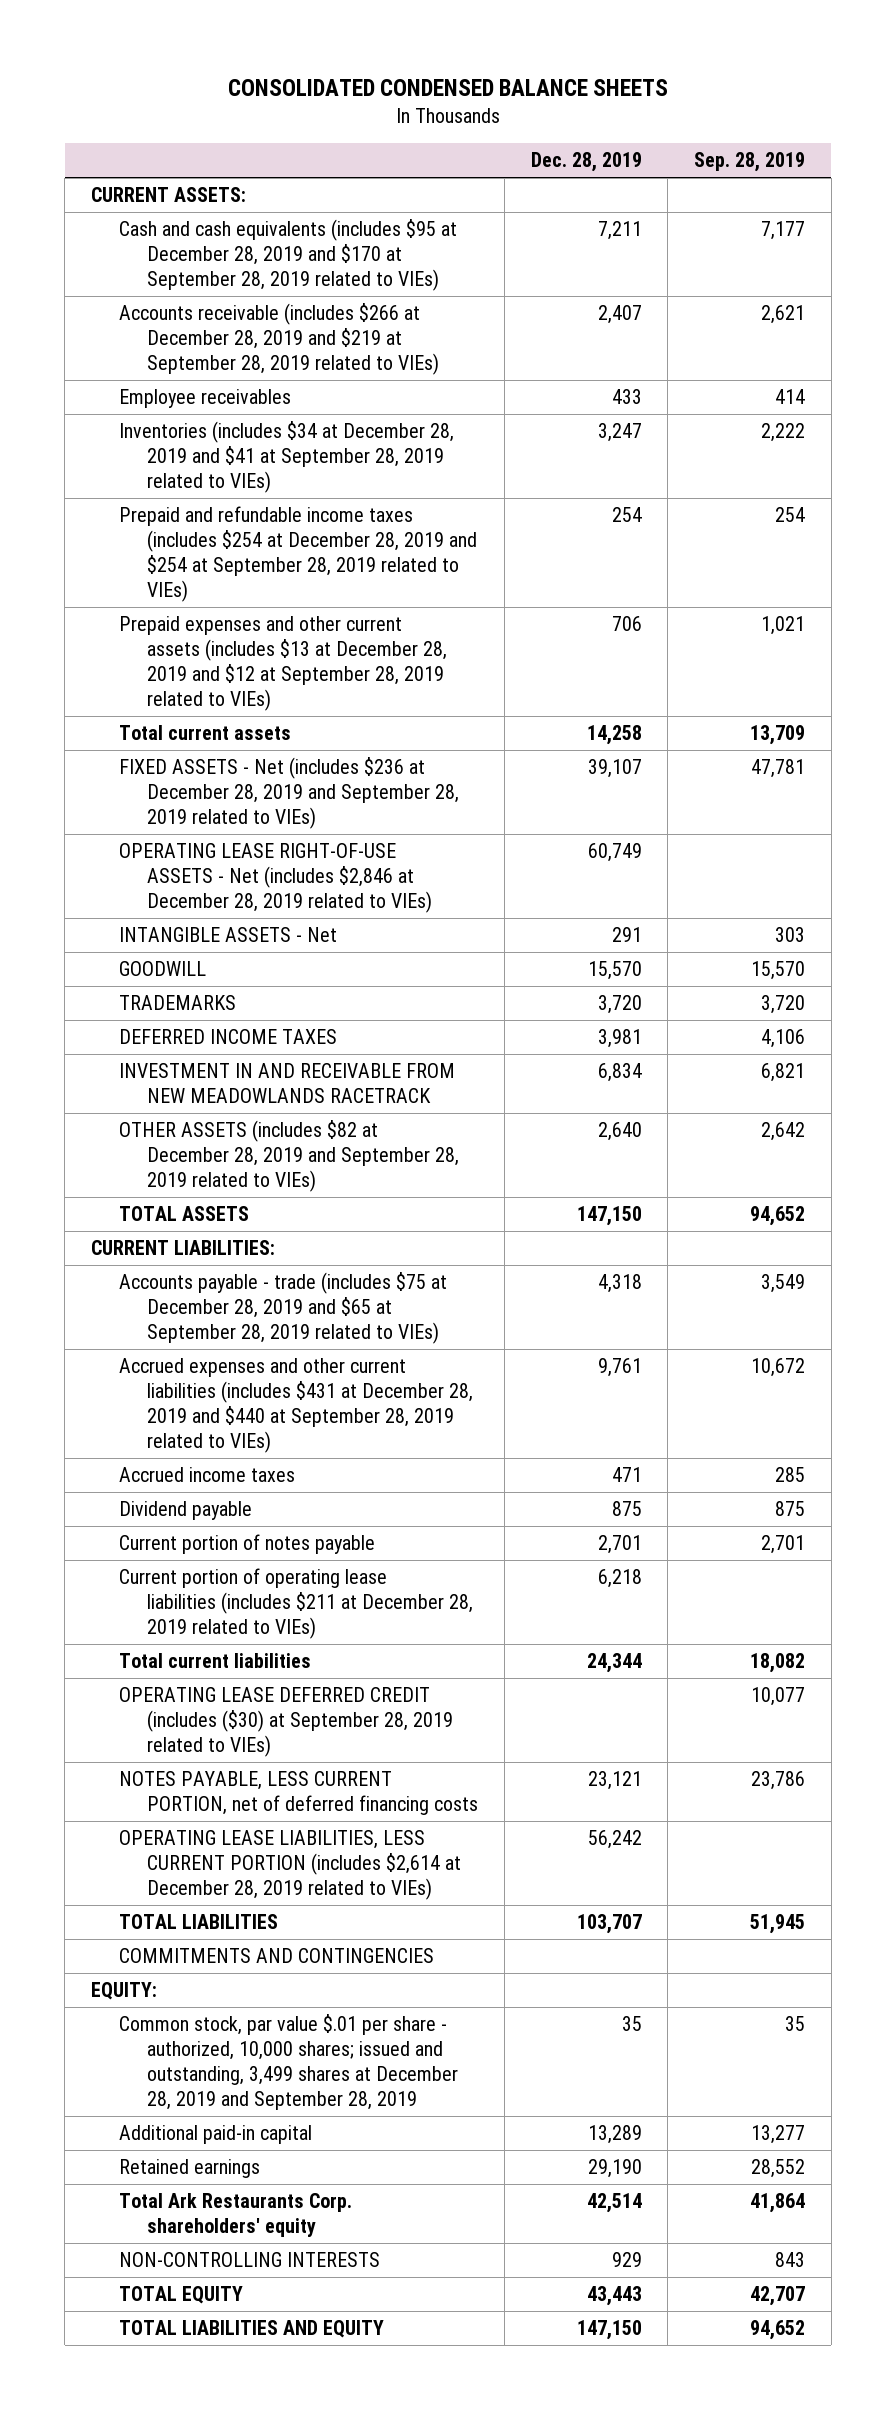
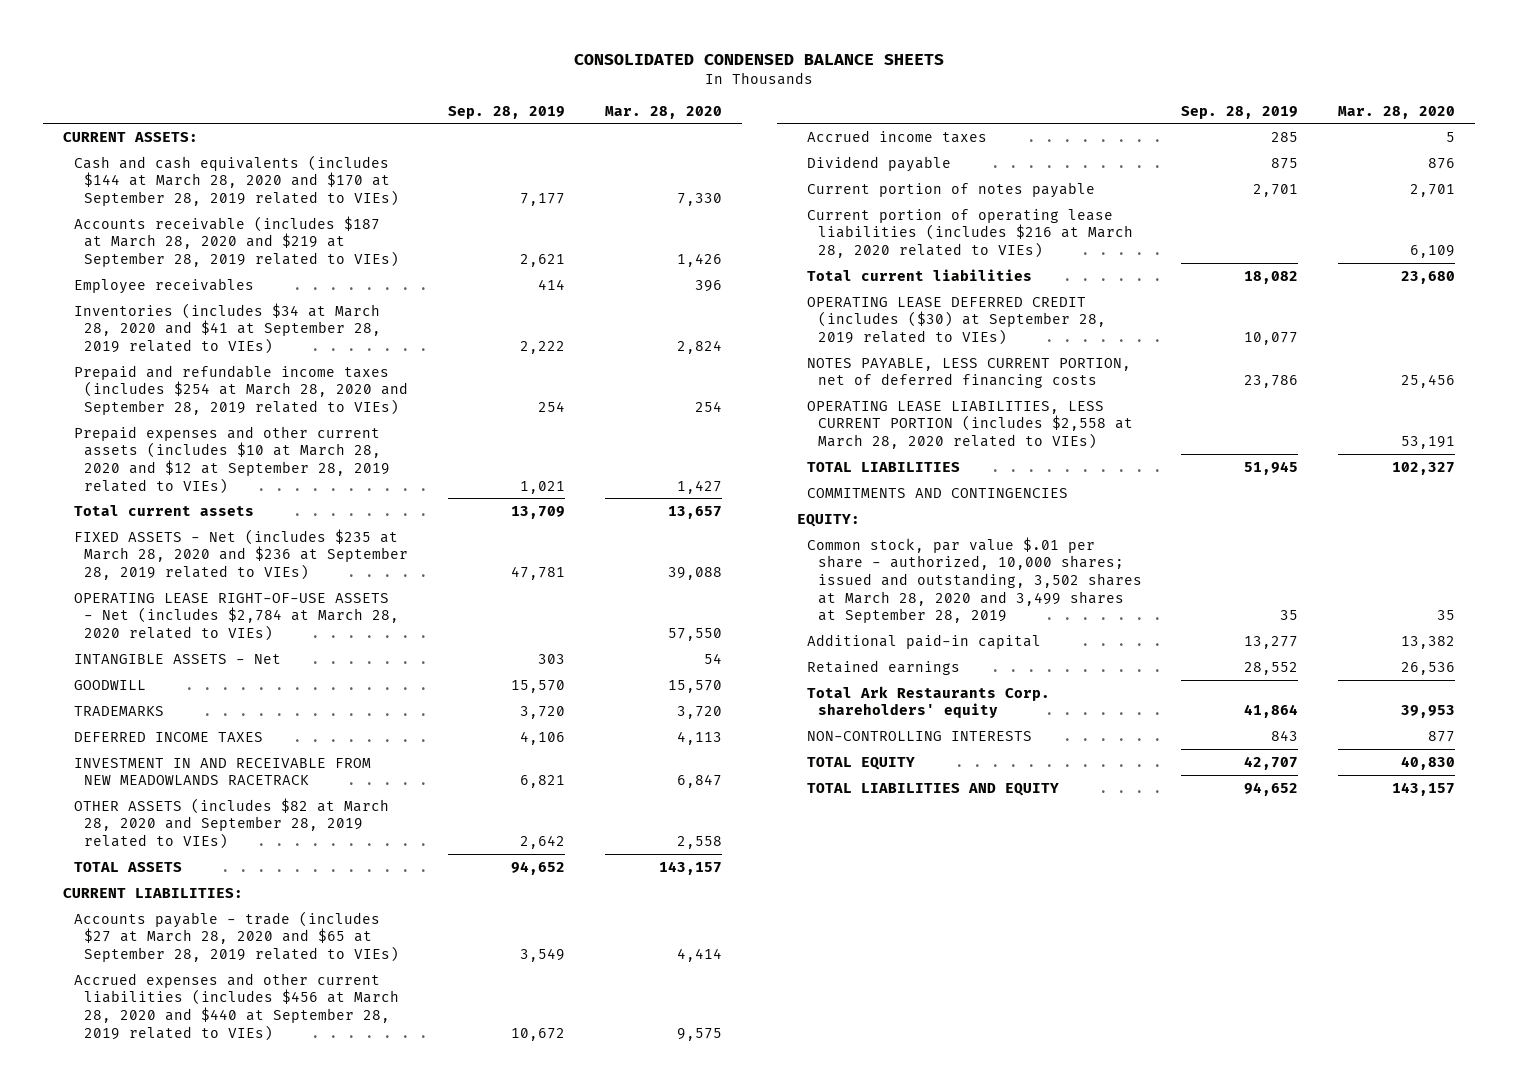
[530,152,642,173] Dec. 28, 2019 -> none
none -> [604,105,722,119] Mar. 28, 2020
[119,219,458,291] Cash and cash equivalents (includes $95 at December 28, 2019 and $170 at September 28, 2019 related to VIEs) -> [73,154,400,206] Cash and cash equivalents (includes $144 at March 28, 2020 and $170 at September 28, 2019 related to VIEs)
[119,303,440,375] Accounts receivable (includes $266 at December 28, 2019 and $219 at September 28, 2019 related to VIEs) -> [73,215,400,267] Accounts receivable (includes $187 at March 28, 2020 and $219 at September 28, 2019 related to VIEs)
[119,421,455,493] Inventories (includes $34 at December 28, 2019 and $41 at September 28, 2019 related to VIEs) -> [73,302,382,354] Inventories (includes $34 at March 28, 2020 and $41 at September 28, 2019 related to VIEs)
[119,506,478,602] Prepaid and refundable income taxes (includes $254 at December 28, 2019 and $254 at September 28, 2019 related to VIEs) -> [73,364,409,415] Prepaid and refundable income taxes (includes $254 at March 28, 2020 and September 28, 2019 related to VIEs)
[119,616,448,711] Prepaid expenses and other current assets (includes $13 at December 28, 2019 and $12 at September 28, 2019 related to VIEs) -> [73,425,391,494] Prepaid expenses and other current assets (includes $10 at March 28, 2020 and $12 at September 28, 2019 related to VIEs)
[119,757,460,829] FIXED ASSETS - Net (includes $236 at December 28, 2019 and September 28, 2019 related to VIEs) -> [73,528,409,580] FIXED ASSETS - Net (includes $235 at March 28, 2020 and $236 at September 28, 2019 related to VIEs)
[119,843,433,913] OPERATING LEASE RIGHT-OF-USE ASSETS - Net (includes $2,846 at December 28, 2019 related to VIEs) -> [73,592,400,641] OPERATING LEASE RIGHT-OF-USE ASSETS - Net (includes $2,784 at March 28, 2020 related to VIEs)
[119,1120,460,1192] OTHER ASSETS (includes $82 at December 28, 2019 and September 28, 2019 related to VIEs) -> [73,797,389,849] OTHER ASSETS (includes $82 at March 28, 2020 and September 28, 2019 related to VIEs)
[119,1272,448,1344] Accounts payable - trade (includes $75 at December 28, 2019 and $65 at September 28, 2019 related to VIEs) -> [73,910,400,962] Accounts payable - trade (includes $27 at March 28, 2020 and $65 at September 28, 2019 related to VIEs)
[119,1358,474,1453] Accrued expenses and other current liabilities (includes $431 at December 28, 2019 and $440 at September 28, 2019 related to VIEs) -> [73,972,400,1041] Accrued expenses and other current liabilities (includes $456 at March 28, 2020 and $440 at September 28, 2019 related to VIEs)
[119,1568,474,1639] Current portion of operating lease liabilities (includes $211 at December 28, 2019 related to VIEs) -> [807,208,1133,258] Current portion of operating lease liabilities (includes $216 at March 28, 2020 related to VIEs)
[119,1830,462,1900] OPERATING LEASE LIABILITIES, LESS CURRENT PORTION (includes $2,614 at December 28, 2019 related to VIEs) -> [807,400,1133,449] OPERATING LEASE LIABILITIES, LESS CURRENT PORTION (includes $2,558 at March 28, 2020 related to VIEs)
[119,2014,459,2110] Common stock, par value $.01 per share - authorized, 10,000 shares; issued and outstanding, 3,499 shares at December 28, 2019 and September 28, 2019 -> [807,536,1142,624] Common stock, par value $.01 per share - authorized, 10,000 shares; issued and outstanding, 3,502 shares at March 28, 2020 and 3,499 shares at September 28, 2019

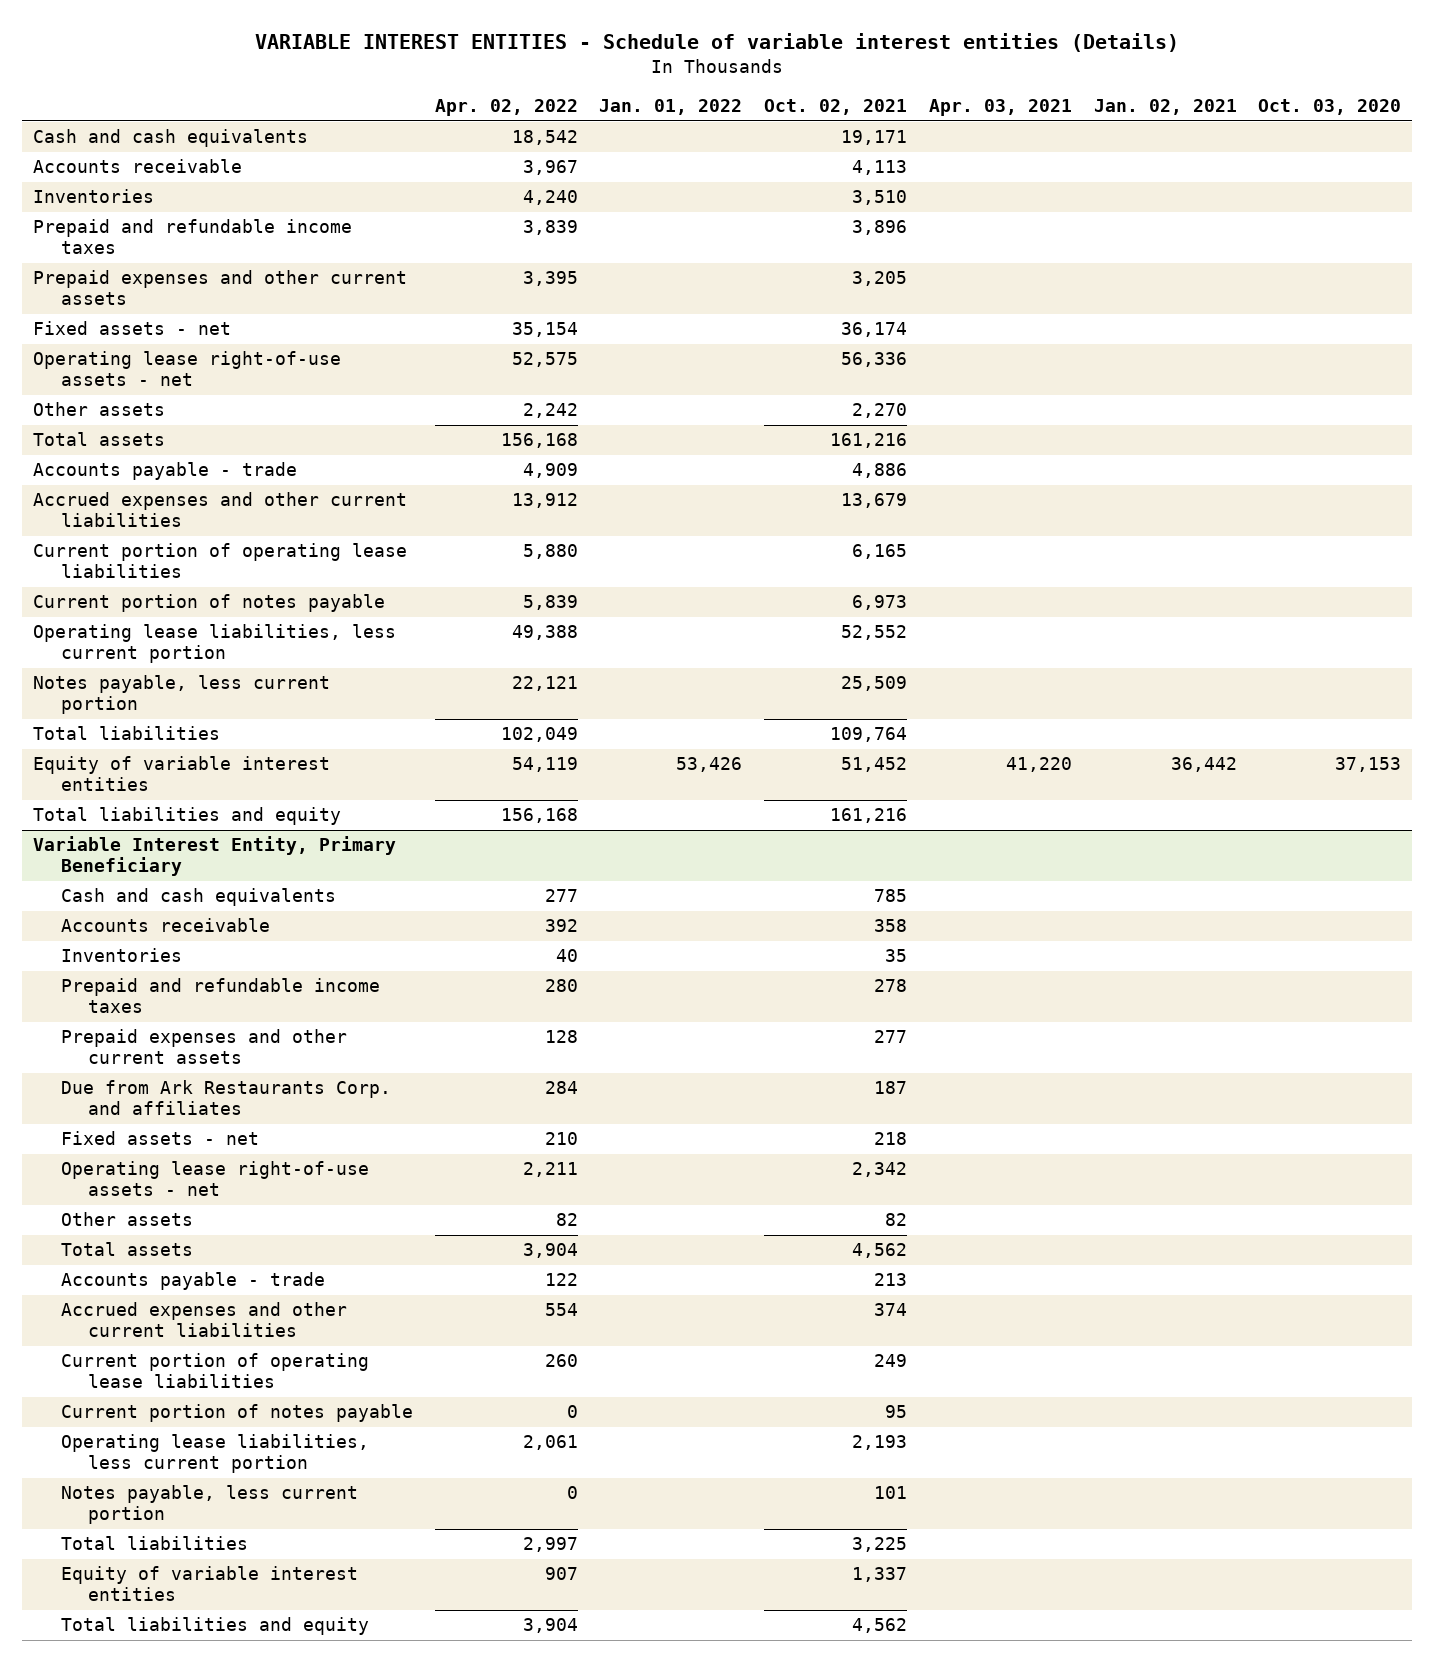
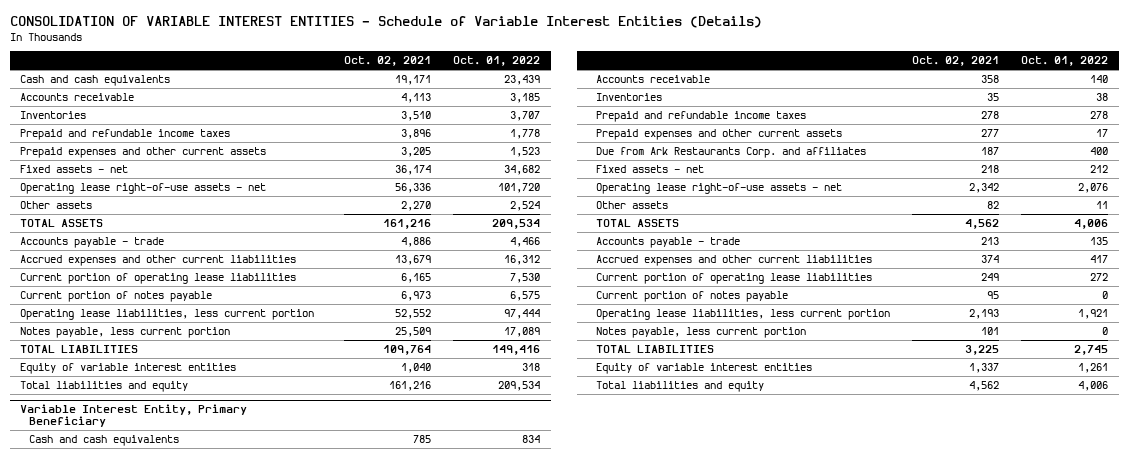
[255,33,1180,53] VARIABLE INTEREST ENTITIES - Schedule of variable interest entities (Details) -> [9,16,762,29] CONSOLIDATION OF VARIABLE INTEREST ENTITIES - Schedule of Variable Interest Entities (Details)
[434,98,578,116] Apr. 02, 2022 -> none
[599,98,743,115] Jan. 01, 2022 -> none
[928,98,1072,116] Apr. 03, 2021 -> none
[1093,98,1237,115] Jan. 02, 2021 -> none
[1258,98,1402,115] Oct. 03, 2020 -> none
none -> [452,56,540,67] Oct. 01, 2022
[33,432,166,447] Total assets -> [20,218,104,227] TOTAL ASSETS
[33,726,221,741] Total liabilities -> [20,344,139,353] TOTAL LIABILITIES
[841,757,908,773] 51,452 -> [401,362,432,373] 1,040
[60,1242,193,1257] Total assets -> [596,218,680,227] TOTAL ASSETS
[60,1536,248,1551] Total liabilities -> [596,344,715,353] TOTAL LIABILITIES

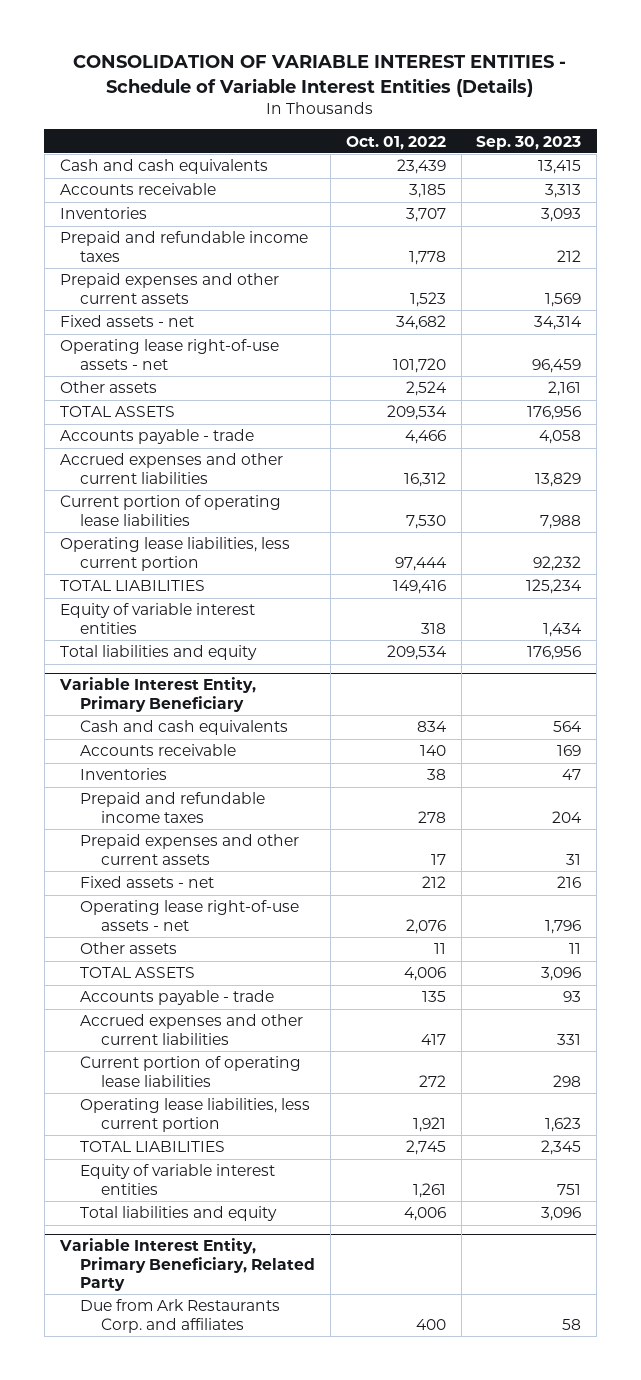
[344,56,432,67] Oct. 02, 2021 -> none
none -> [476,135,582,150] Sep. 30, 2023
[20,290,213,302] Current portion of notes payable -> none
[20,326,231,338] Notes payable, less current portion -> none
[596,146,867,158] Due from Ark Restaurants Corp. and affiliates -> none
[596,290,789,302] Current portion of notes payable -> none
[596,326,807,338] Notes payable, less current portion -> none
none -> [58,1238,316,1292] Variable Interest Entity, Primary Beneficiary, Related Party
none -> [80,1299,281,1333] Due from Ark Restaurants Corp. and affiliates

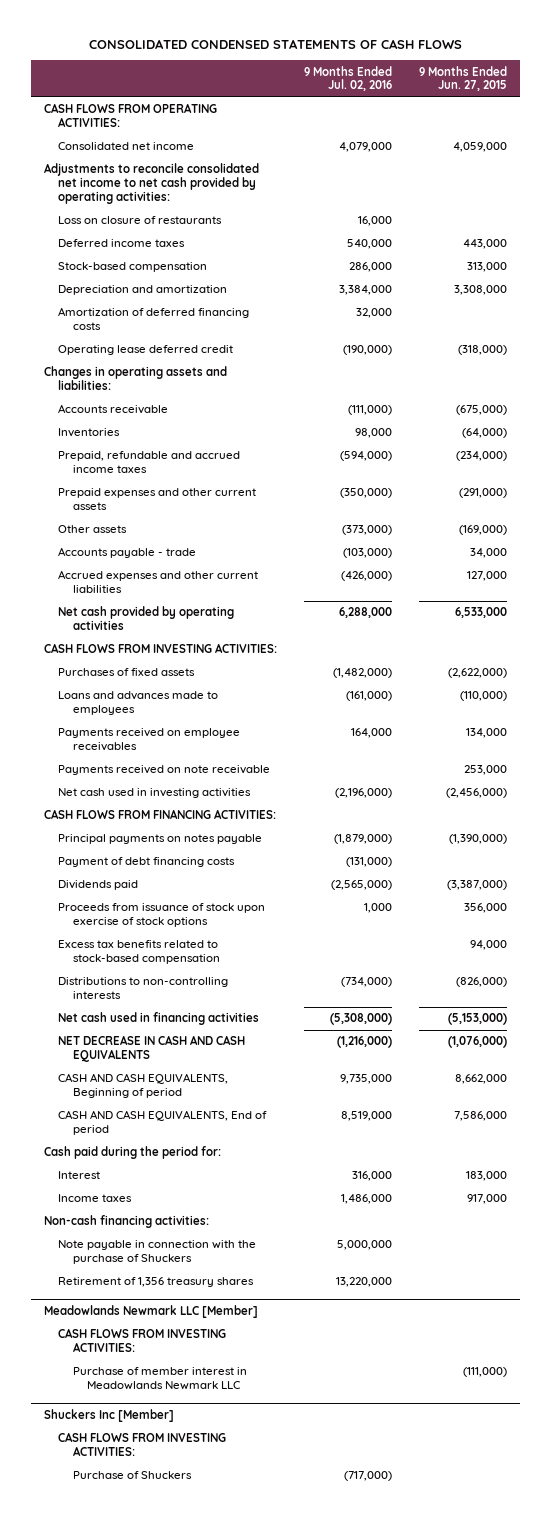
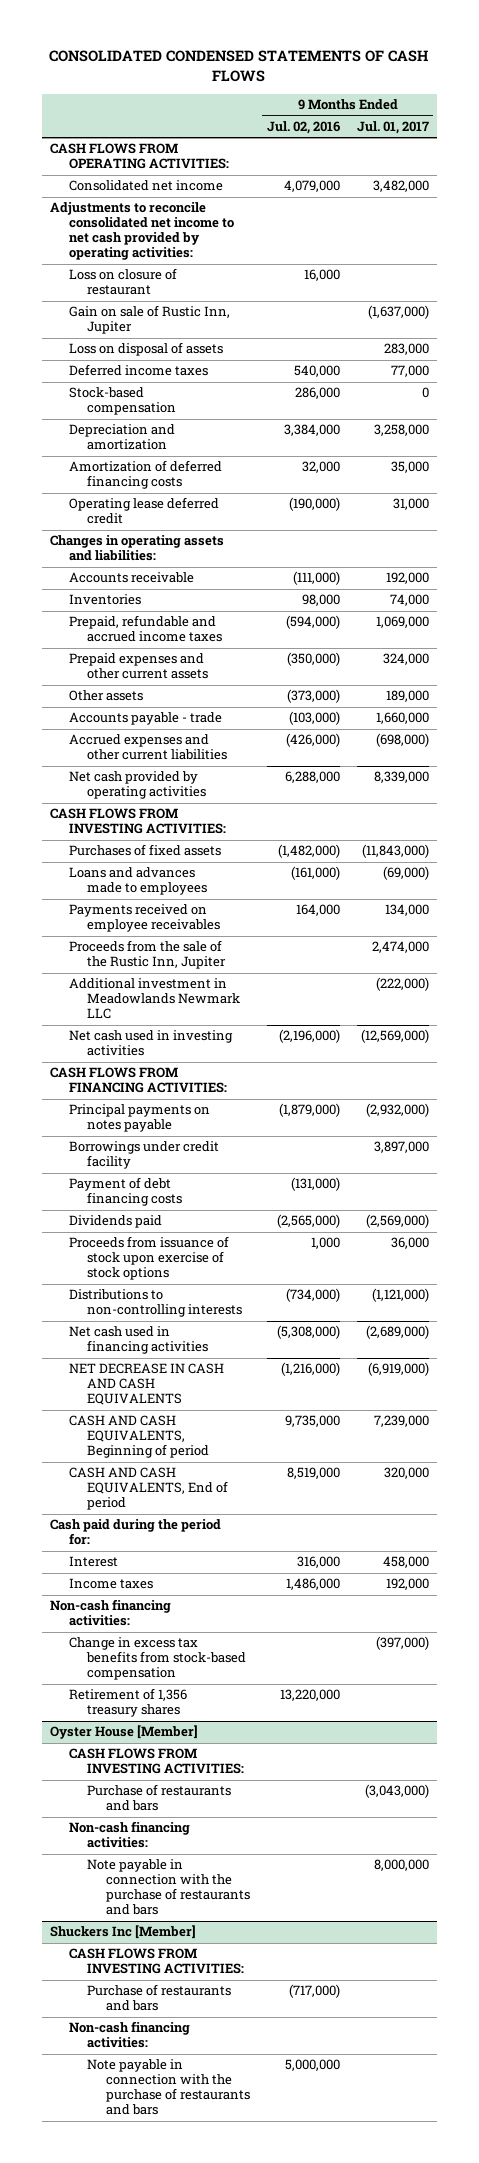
[418,65,507,92] 9 Months Ended Jun. 27, 2015 -> none
none -> [356,120,429,134] Jul. 01, 2017
[58,216,223,225] Loss on closure of restaurants -> [68,268,177,296] Loss on closure of restaurant
none -> [68,305,230,335] Gain on sale of Rustic Inn, Jupiter
none -> [68,342,223,357] Loss on disposal of assets
[58,765,271,776] Payments received on note receivable -> none
none -> [68,940,227,970] Proceeds from the sale of the Rustic Inn, Jupiter
none -> [68,978,241,1020] Additional investment in Meadowlands Newmark LLC
none -> [68,1141,219,1170] Borrowings under credit facility
[58,940,220,965] Excess tax benefits related to stock-based compensation -> none
[58,1240,257,1265] Note payable in connection with the purchase of Shuckers -> none
none -> [68,1637,247,1681] Change in excess tax benefits from stock-based compensation
[44,1305,259,1319] Meadowlands Newmark LLC [Member] -> none
none -> [50,1725,199,1740] Oyster House [Member]
[72,1367,247,1391] Purchase of member interest in Meadowlands Newmark LLC -> [87,1784,232,1812] Purchase of restaurants and bars
none -> [68,1821,190,1849] Non-cash financing activities:
none -> [87,1859,250,1916] Note payable in connection with the purchase of restaurants and bars
[72,1471,192,1480] Purchase of Shuckers -> [87,1984,232,2012] Purchase of restaurants and bars
none -> [68,2021,190,2049] Non-cash financing activities:
none -> [87,2059,250,2116] Note payable in connection with the purchase of restaurants and bars

